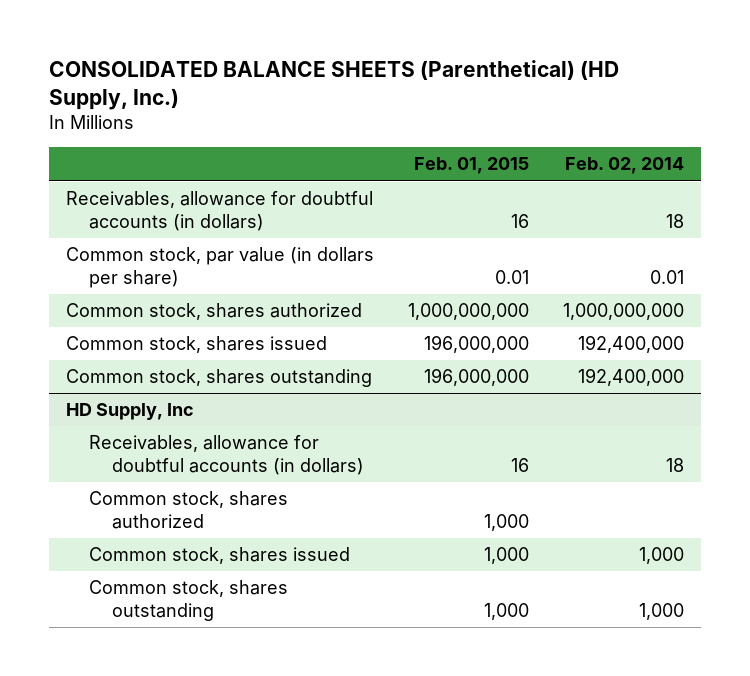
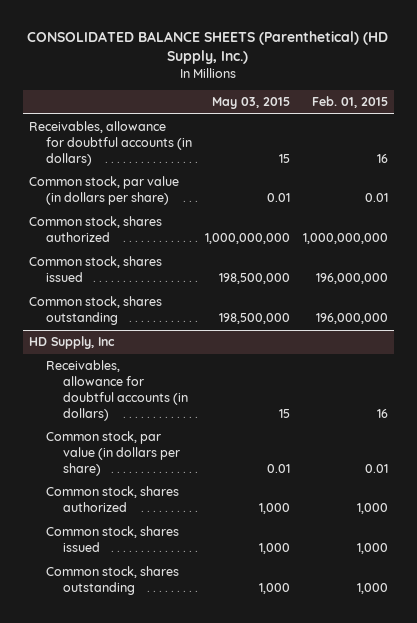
[565,157,685,175] Feb. 02, 2014 -> none
none -> [211,97,290,110] May 03, 2015
none -> [45,431,180,476] Common stock, par value (in dollars per share)

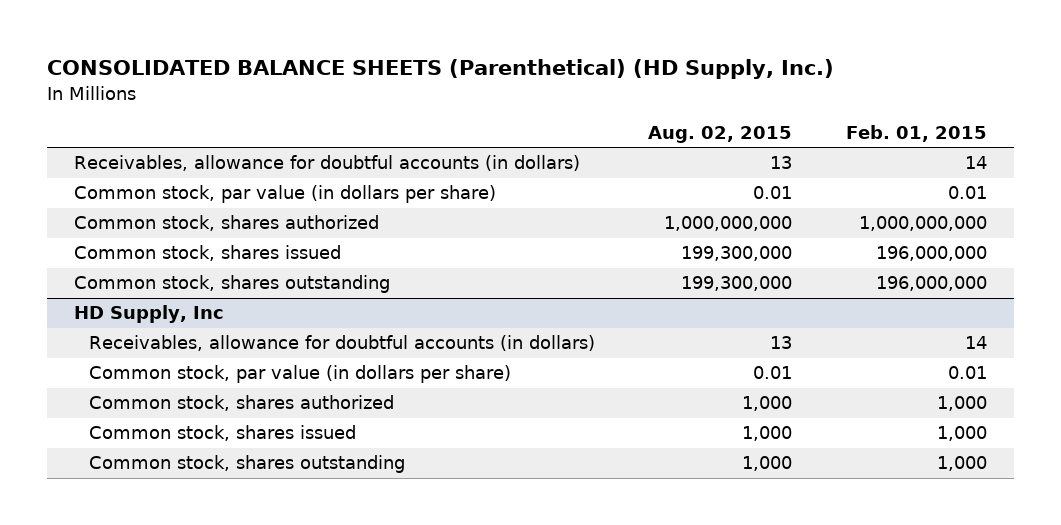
[211,97,290,110] May 03, 2015 -> none
none -> [648,126,793,144] Aug. 02, 2015
[376,153,388,163] 16 -> [965,156,988,170] 14
[376,408,388,418] 16 -> [965,336,988,350] 14

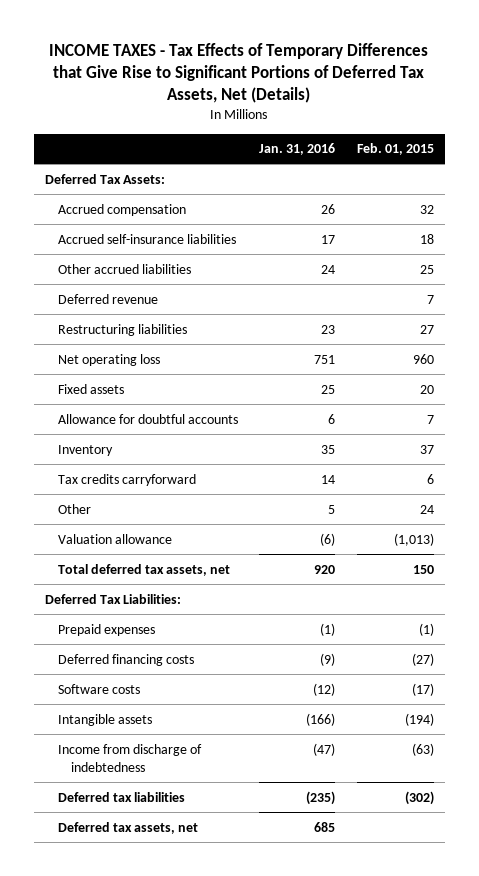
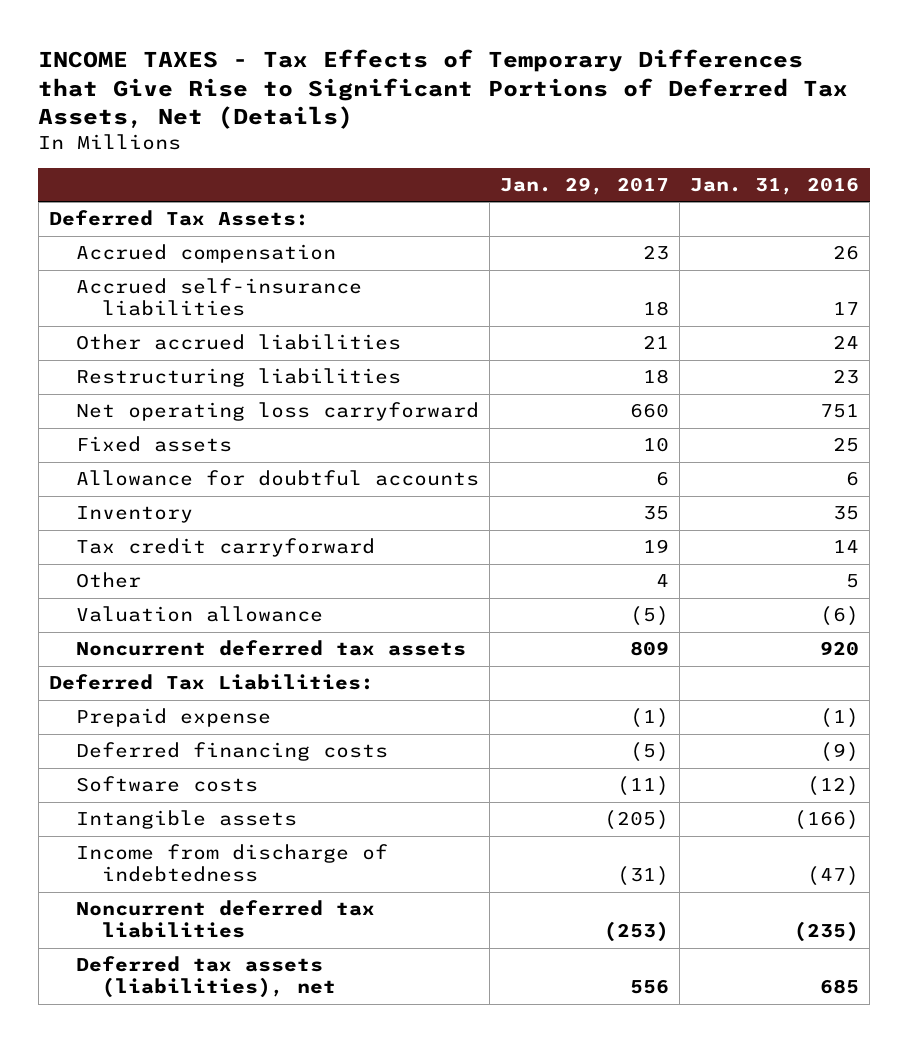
[356,143,434,156] Feb. 01, 2015 -> none
none -> [499,177,669,196] Jan. 29, 2017
[57,293,158,304] Deferred revenue -> none
[57,353,160,366] Net operating loss -> [75,402,479,422] Net operating loss carryforward
[57,473,196,486] Tax credits carryforward -> [75,538,375,558] Tax credit carryforward
[57,563,230,576] Total deferred tax assets, net -> [75,640,466,657] Noncurrent deferred tax assets
[57,623,155,636] Prepaid expenses -> [75,708,271,728] Prepaid expense
[57,791,185,802] Deferred tax liabilities -> [75,900,375,939] Noncurrent deferred tax liabilities
[57,821,198,834] Deferred tax assets, net -> [75,956,337,999] Deferred tax assets (liabilities), net

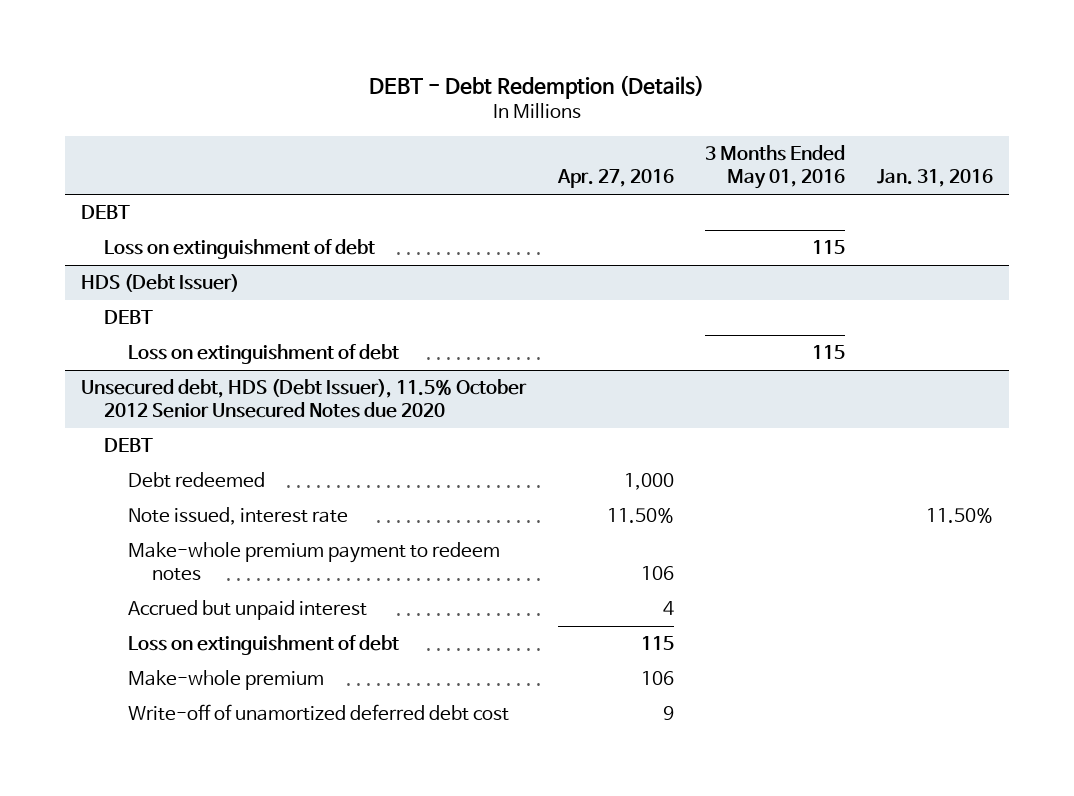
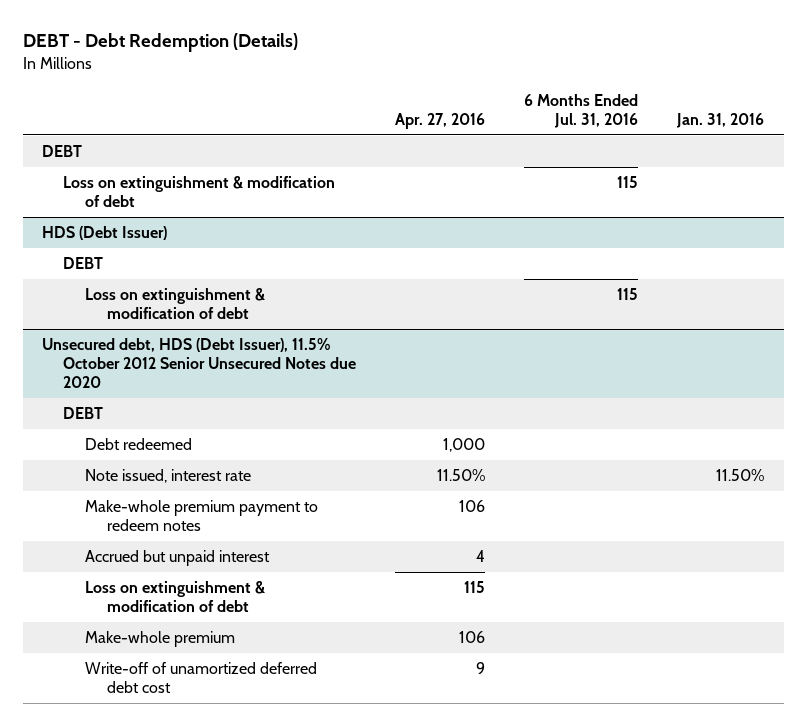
[705,145,846,190] 3 Months Ended May 01, 2016 -> none
none -> [524,93,639,128] 6 Months Ended Jul. 31, 2016
[104,239,376,260] Loss on extinguishment of debt -> [63,176,336,208] Loss on extinguishment & modification of debt
[128,344,400,365] Loss on extinguishment of debt -> [85,288,266,320] Loss on extinguishment & modification of debt
[128,635,400,656] Loss on extinguishment of debt -> [85,581,266,613] Loss on extinguishment & modification of debt

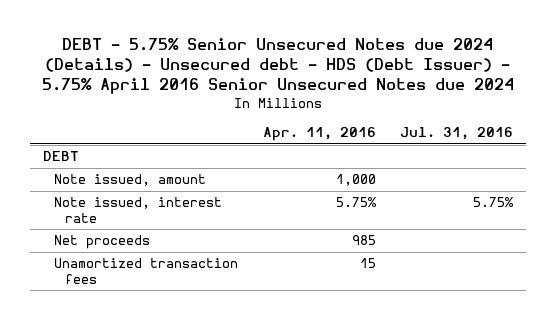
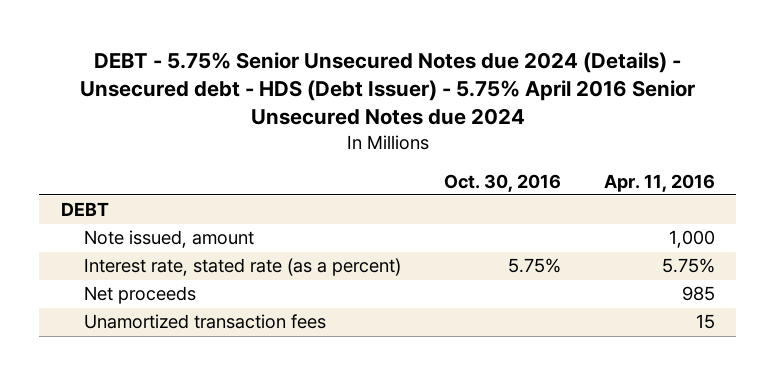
[400,127,514,141] Jul. 31, 2016 -> none
none -> [443,173,561,192] Oct. 30, 2016
[53,197,222,223] Note issued, interest rate -> [84,258,402,277] Interest rate, stated rate (as a percent)

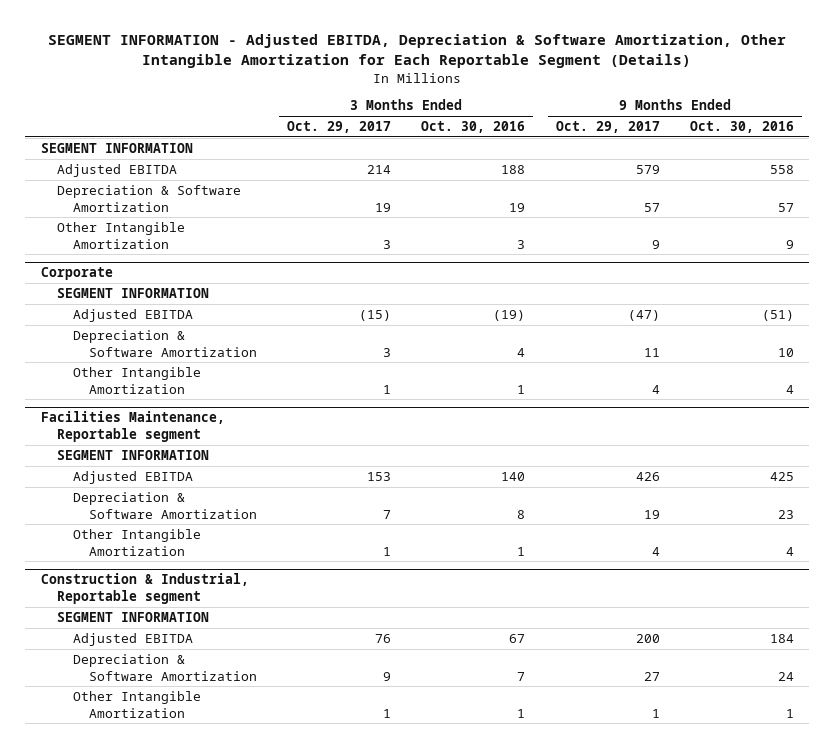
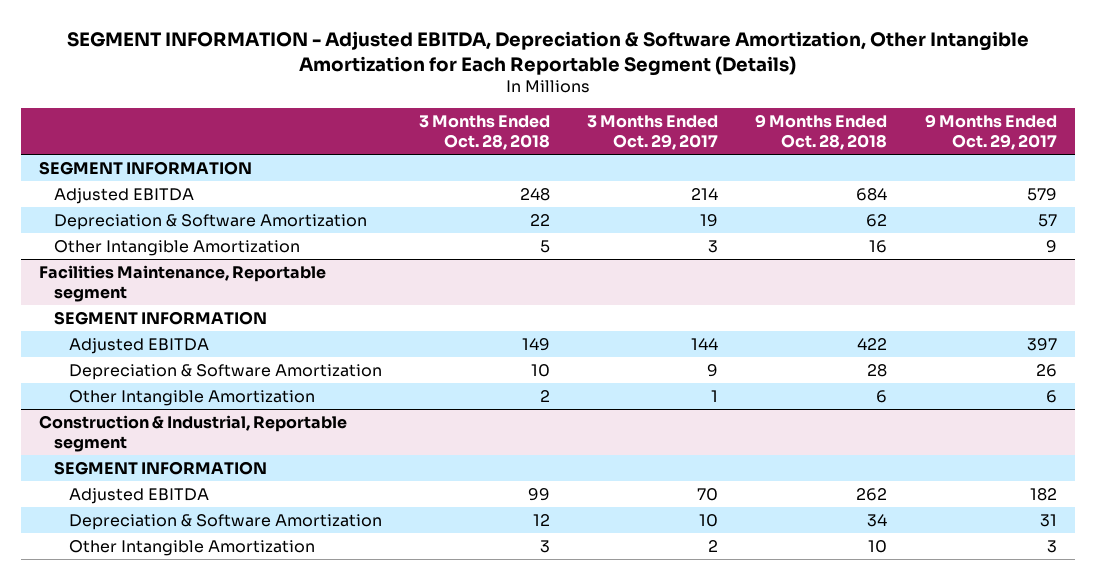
[421,120,526,133] Oct. 30, 2016 -> none
[690,120,795,133] Oct. 30, 2016 -> none
none -> [419,114,551,151] 3 Months Ended Oct. 28, 2018
none -> [755,113,888,151] 9 Months Ended Oct. 28, 2018
[40,267,113,281] Corporate -> none
[56,287,209,298] SEGMENT INFORMATION -> none
[72,308,193,322] Adjusted EBITDA -> none
[72,329,257,357] Depreciation & Software Amortization -> none
[72,366,201,394] Other Intangible Amortization -> none
[367,471,392,481] 153 -> [691,337,719,350] 144
[635,471,660,481] 426 -> [1026,337,1057,351] 397
[383,509,392,519] 7 -> [707,363,719,377] 9
[643,509,660,519] 19 -> [1035,363,1057,377] 26
[651,546,660,556] 4 -> [1045,389,1057,403] 6
[375,633,392,643] 76 -> [697,487,719,501] 70
[635,633,660,643] 200 -> [1029,487,1057,501] 182
[383,671,392,681] 9 -> [699,513,719,527] 10
[643,671,660,681] 27 -> [1039,513,1057,527] 31
[383,708,392,718] 1 -> [708,539,719,552] 2
[651,708,660,718] 1 -> [1046,539,1057,553] 3

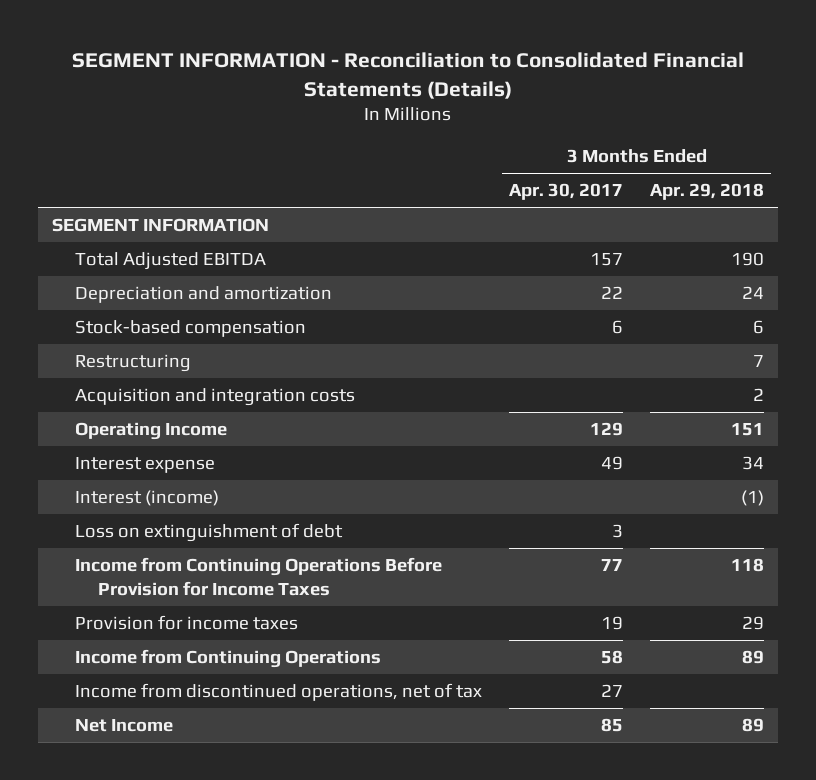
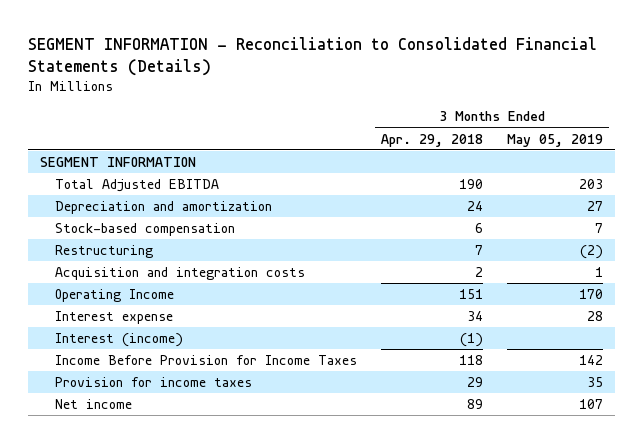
[509,183,624,201] Apr. 30, 2017 -> none
none -> [507,133,604,147] May 05, 2019
[75,523,344,543] Loss on extinguishment of debt -> none
[75,557,443,596] Income from Continuing Operations Before Provision for Income Taxes -> [55,355,358,366] Income Before Provision for Income Taxes
[75,649,382,669] Income from Continuing Operations -> none
[75,683,483,702] Income from discontinued operations, net of tax -> none
[75,719,174,733] Net Income -> [55,399,133,410] Net income

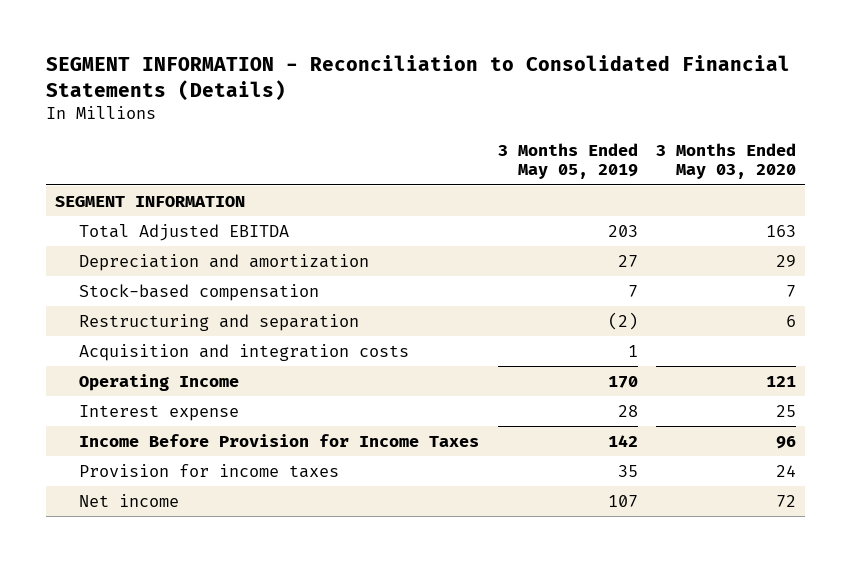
[381,133,484,147] Apr. 29, 2018 -> none
none -> [656,142,797,180] 3 Months Ended May 03, 2020
[55,245,154,259] Restructuring -> [79,313,360,331] Restructuring and separation
[55,333,184,348] Interest (income) -> none

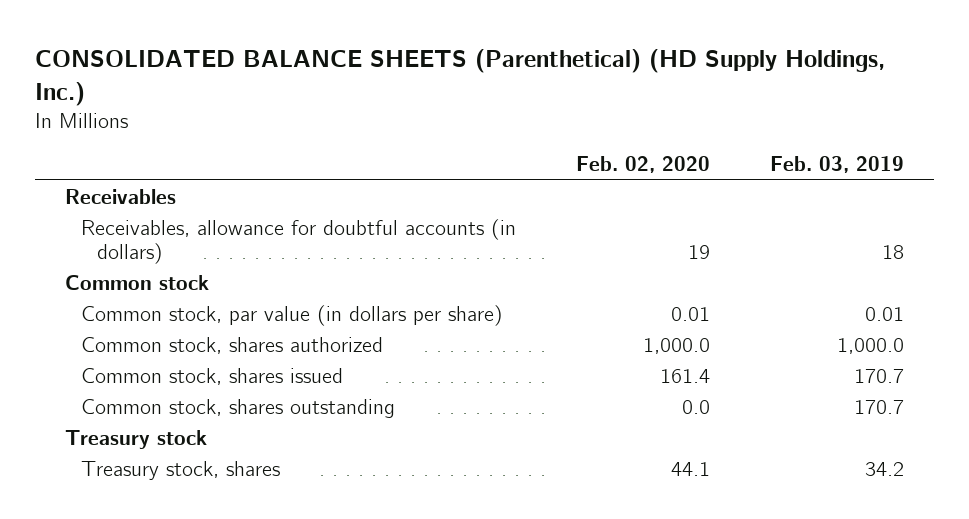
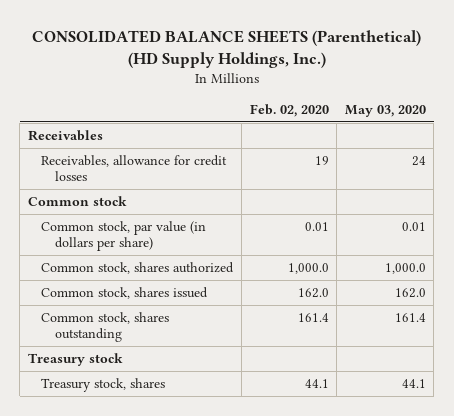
[770,156,905,174] Feb. 03, 2019 -> none
none -> [344,105,426,118] May 03, 2020
[81,218,517,264] Receivables, allowance for doubtful accounts (in dollars) -> [41,155,228,182] Receivables, allowance for credit losses
[660,368,711,383] 161.4 -> [297,288,329,299] 162.0
[682,399,711,414] 0.0 -> [297,313,329,323] 161.4

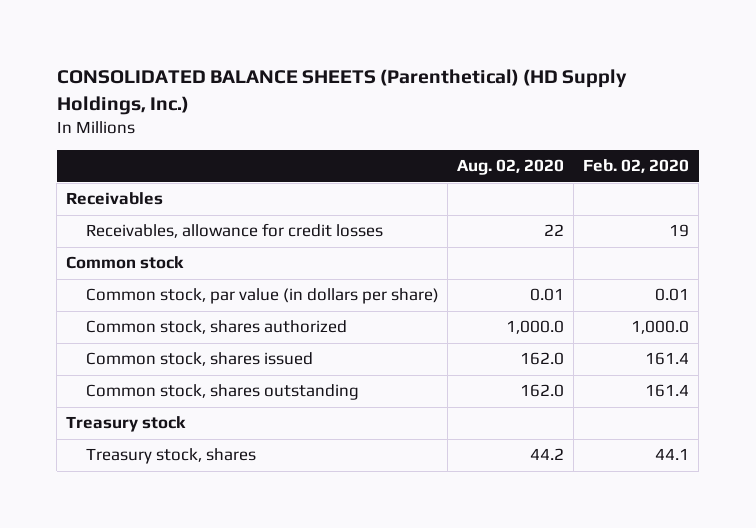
[344,105,426,118] May 03, 2020 -> none
none -> [457,159,565,176] Aug. 02, 2020
[297,288,329,299] 162.0 -> [645,352,690,366] 161.4

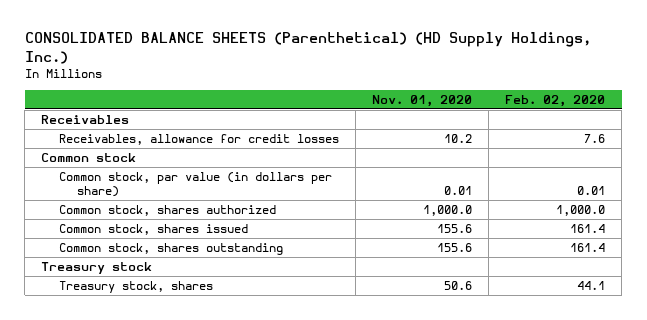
[457,159,565,176] Aug. 02, 2020 -> none
none -> [372,94,473,107] Nov. 01, 2020
[669,224,690,238] 19 -> [584,133,606,143] 7.6

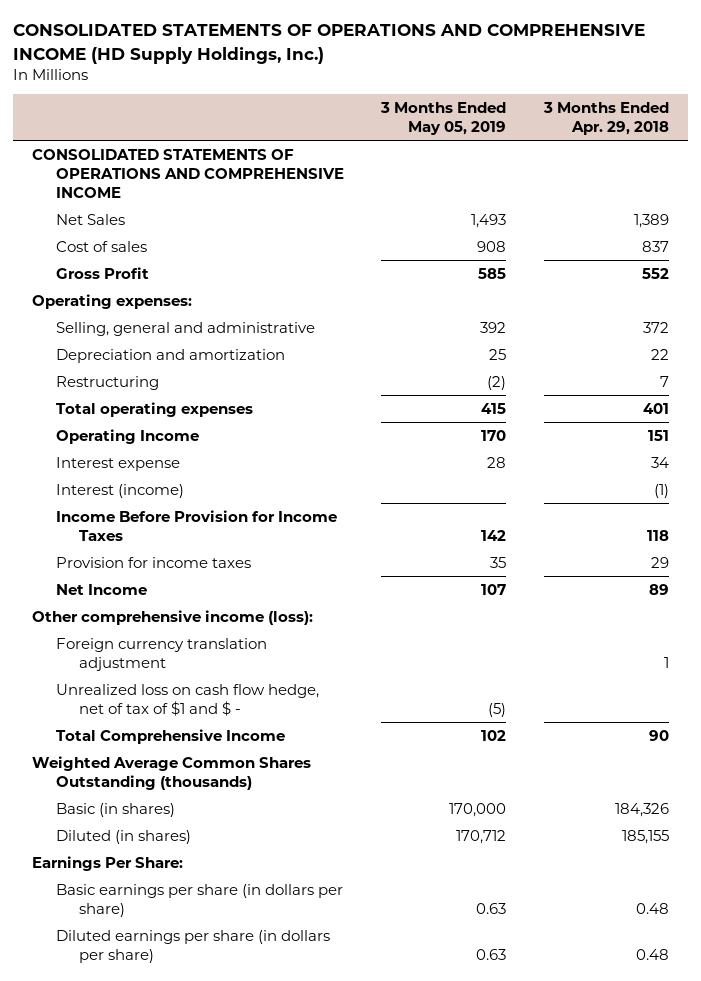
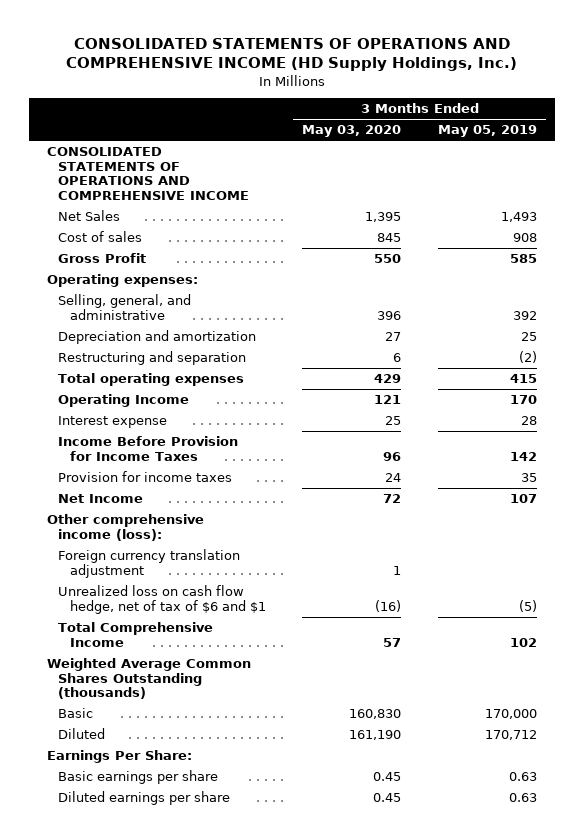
[542,102,669,136] 3 Months Ended Apr. 29, 2018 -> none
none -> [302,125,402,138] May 03, 2020
[55,321,315,336] Selling, general and administrative -> [58,294,192,320] Selling, general, and administrative
[55,375,159,390] Restructuring -> [58,351,247,366] Restructuring and separation
[55,483,184,498] Interest (income) -> none
[55,683,319,716] Unrealized loss on cash flow hedge, net of tax of $1 and $ - -> [58,585,266,614] Unrealized loss on cash flow hedge, net of tax of $6 and $1
[55,802,175,817] Basic (in shares) -> [58,708,94,719] Basic
[55,829,191,844] Diluted (in shares) -> [58,728,106,740] Diluted
[55,883,343,917] Basic earnings per share (in dollars per share) -> [58,770,219,785] Basic earnings per share
[55,929,330,963] Diluted earnings per share (in dollars per share) -> [58,791,231,806] Diluted earnings per share

